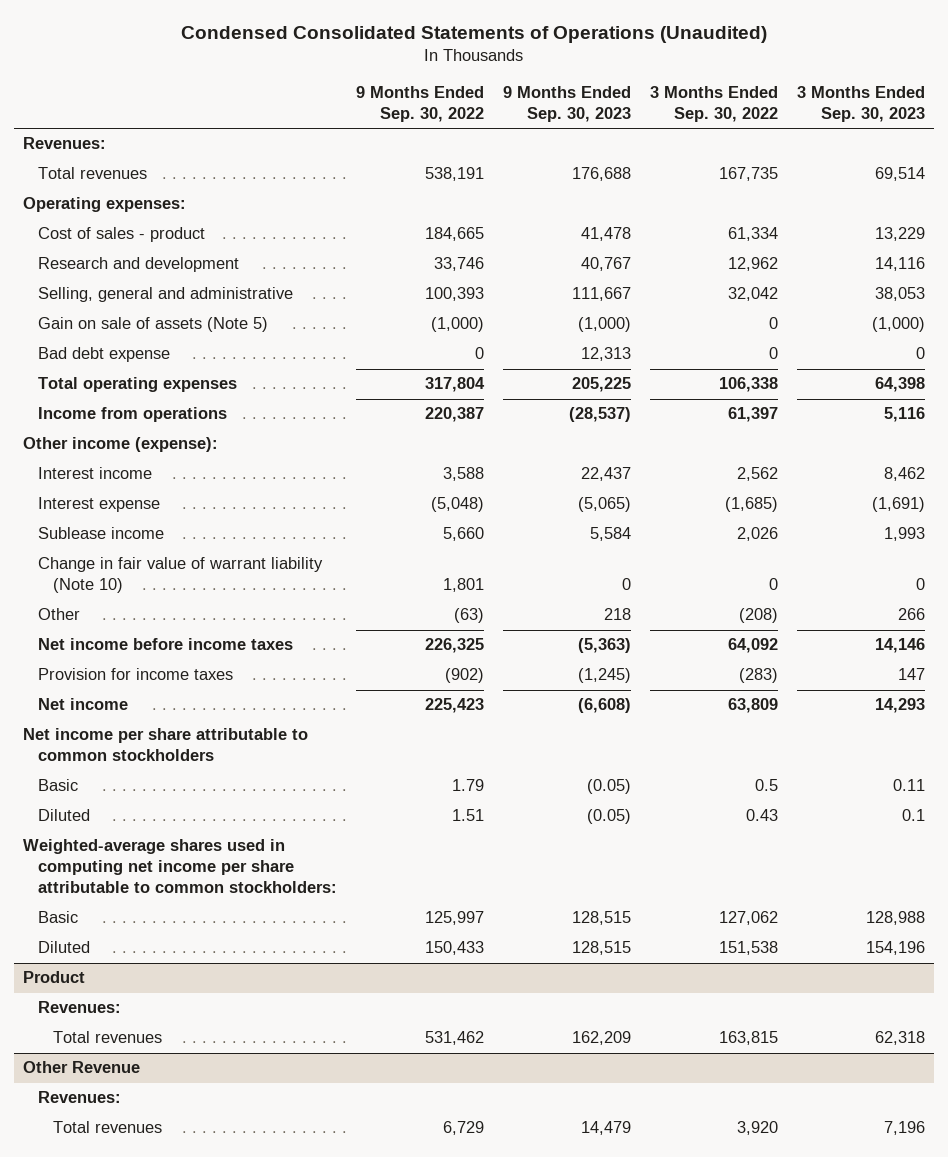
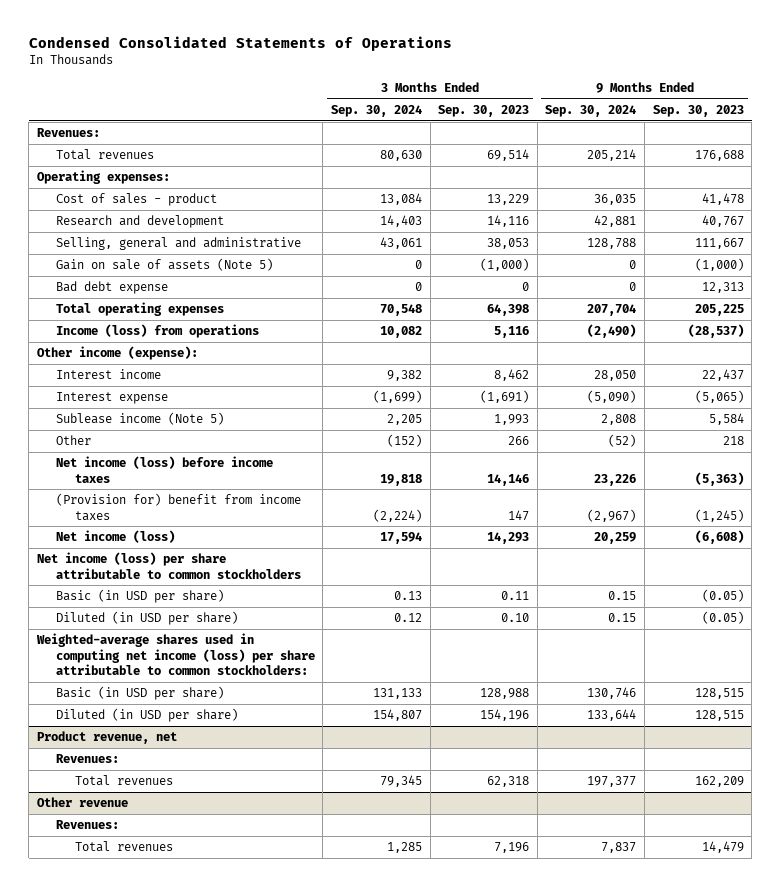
[181,26,768,44] Condensed Consolidated Statements of Operations (Unaudited) -> [28,35,452,51] Condensed Consolidated Statements of Operations
[356,86,485,123] 9 Months Ended Sep. 30, 2022 -> none
[649,86,778,123] 3 Months Ended Sep. 30, 2022 -> none
none -> [330,104,422,117] Sep. 30, 2024
none -> [545,104,637,117] Sep. 30, 2024
[38,407,228,423] Income from operations -> [55,324,259,339] Income (loss) from operations
[38,557,324,594] Change in fair value of warrant liability (Note 10) -> none
[38,527,165,540] Sublease income -> [55,412,224,426] Sublease income (Note 5)
[38,638,294,651] Net income before income taxes -> [55,456,273,483] Net income (loss) before income taxes
[38,668,234,681] Provision for income taxes -> [55,493,301,521] (Provision for) benefit from income taxes
[38,698,129,711] Net income -> [55,530,175,544] Net income (loss)
[23,728,309,762] Net income per share attributable to common stockholders -> [36,552,301,579] Net income (loss) per share attributable to common stockholders
[38,779,79,792] Basic -> [55,589,224,604] Basic (in USD per share)
[38,809,91,822] Diluted -> [55,611,238,626] Diluted (in USD per share)
[901,809,925,822] 0.1 -> [501,613,530,623] 0.10
[23,839,338,894] Weighted-average shares used in computing net income per share attributable to common stockholders: -> [35,633,315,675] Weighted-average shares used in computing net income (loss) per share attributable to common stockholders:
[38,911,79,924] Basic -> [55,686,224,701] Basic (in USD per share)
[38,941,91,954] Diluted -> [55,708,238,723] Diluted (in USD per share)
[23,971,86,984] Product -> [36,731,177,745] Product revenue, net
[23,1061,141,1074] Other Revenue -> [36,797,128,808] Other revenue

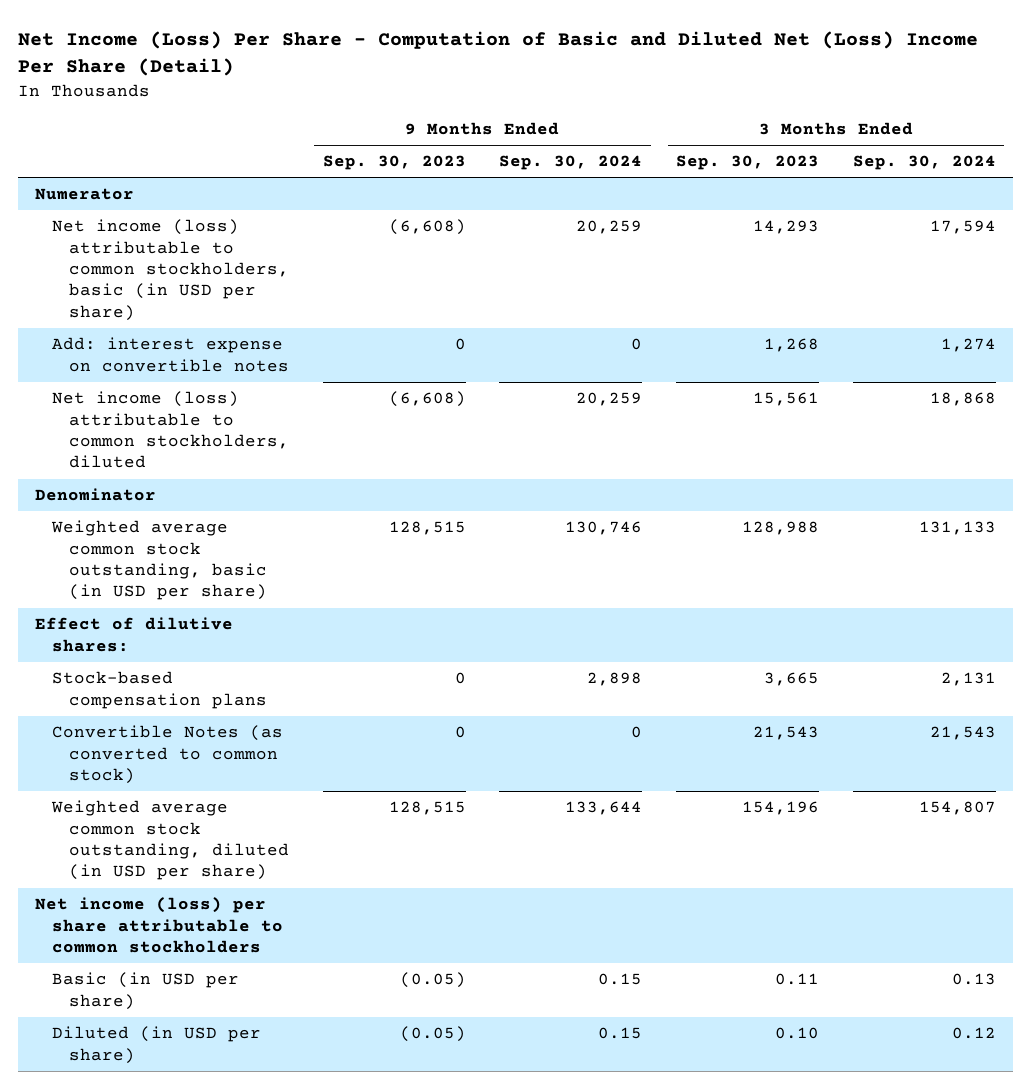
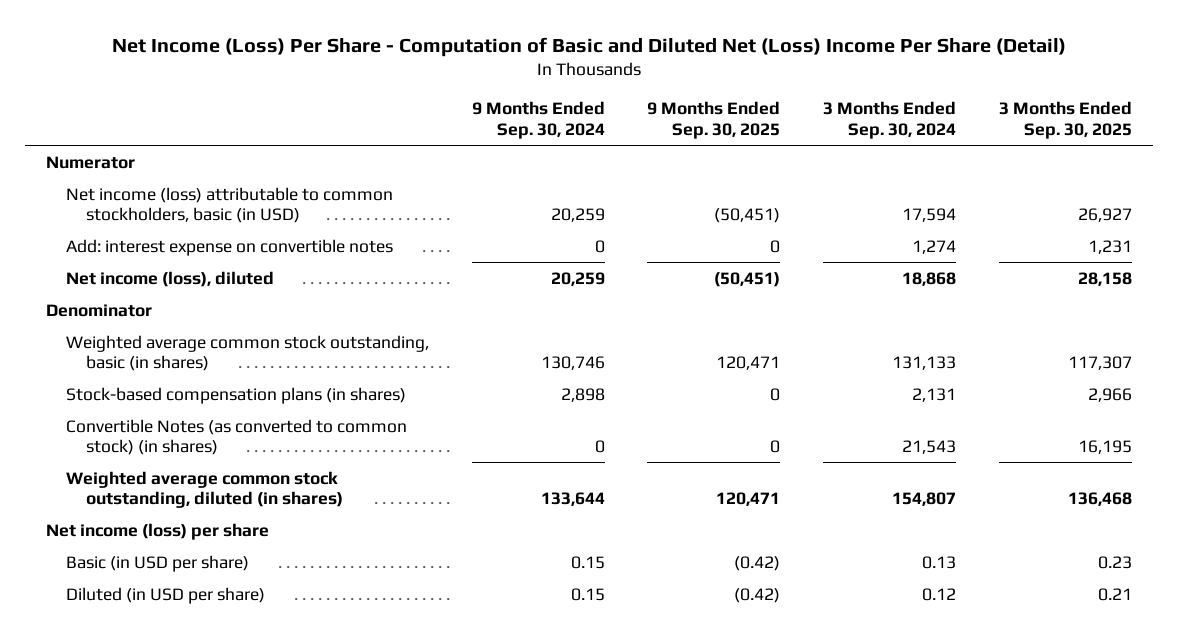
[322,155,466,171] Sep. 30, 2023 -> none
[676,155,820,171] Sep. 30, 2023 -> none
none -> [647,101,781,139] 9 Months Ended Sep. 30, 2025
none -> [998,101,1132,139] 3 Months Ended Sep. 30, 2025
[52,219,289,321] Net income (loss) attributable to common stockholders, basic (in USD per share) -> [66,186,394,224] Net income (loss) attributable to common stockholders, basic (in USD)
[52,391,289,469] Net income (loss) attributable to common stockholders, diluted -> [66,270,275,287] Net income (loss), diluted
[35,617,234,652] Effect of dilutive shares: -> none
[51,520,267,601] Weighted average common stock outstanding, basic (in USD per share) -> [66,334,430,372] Weighted average common stock outstanding, basic (in shares)
[52,671,267,709] Stock-based compensation plans -> [66,386,407,404] Stock-based compensation plans (in shares)
[52,725,284,785] Convertible Notes (as converted to common stock) -> [66,418,408,456] Convertible Notes (as converted to common stock) (in shares)
[51,800,289,881] Weighted average common stock outstanding, diluted (in USD per share) -> [66,470,343,509] Weighted average common stock outstanding, diluted (in shares)
[35,897,284,954] Net income (loss) per share attributable to common stockholders -> [46,522,270,540] Net income (loss) per share

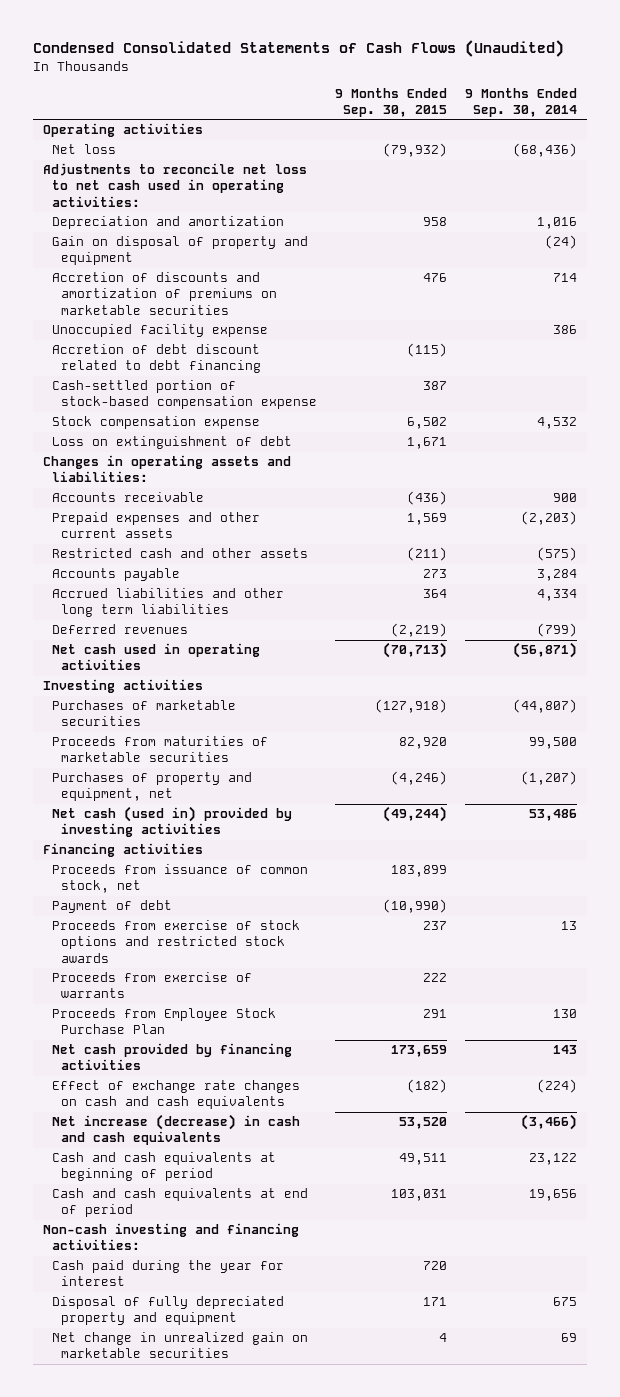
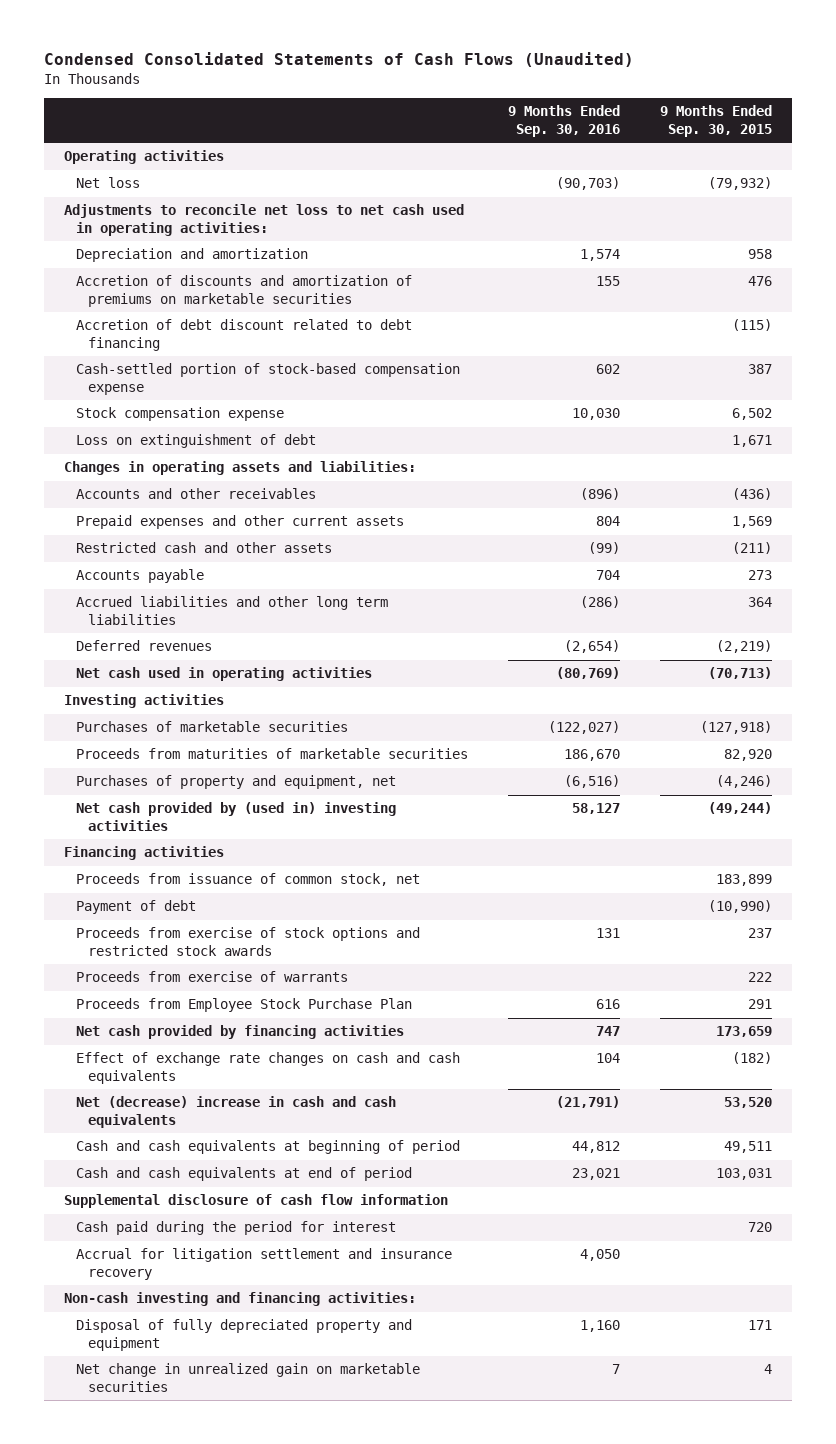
[465,87,578,118] 9 Months Ended Sep. 30, 2014 -> none
none -> [508,105,621,138] 9 Months Ended Sep. 30, 2016
[51,236,308,266] Gain on disposal of property and equipment -> none
[51,324,268,338] Unoccupied facility expense -> none
[51,492,204,503] Accounts receivable -> [75,488,316,500] Accounts and other receivables
[51,806,292,838] Net cash (used in) provided by investing activities -> [75,802,396,832] Net cash provided by (used in) investing activities
[51,1114,300,1146] Net increase (decrease) in cash and cash equivalents -> [75,1096,396,1129] Net (decrease) increase in cash and cash equivalents
none -> [64,1194,449,1209] Supplemental disclosure of cash flow information
none -> [75,1221,396,1236] Cash paid during the period for interest
none -> [75,1248,452,1281] Accrual for litigation settlement and insurance recovery
[51,1260,284,1287] Cash paid during the year for interest -> none

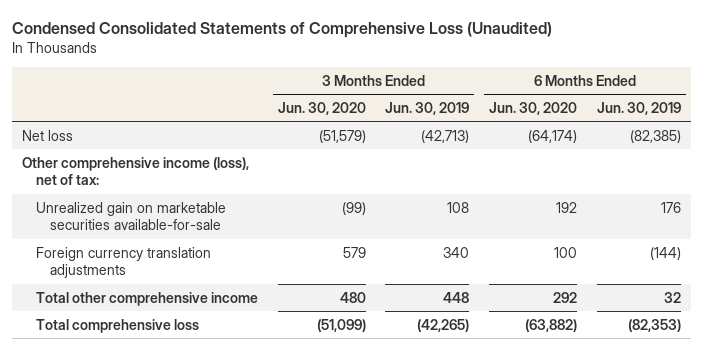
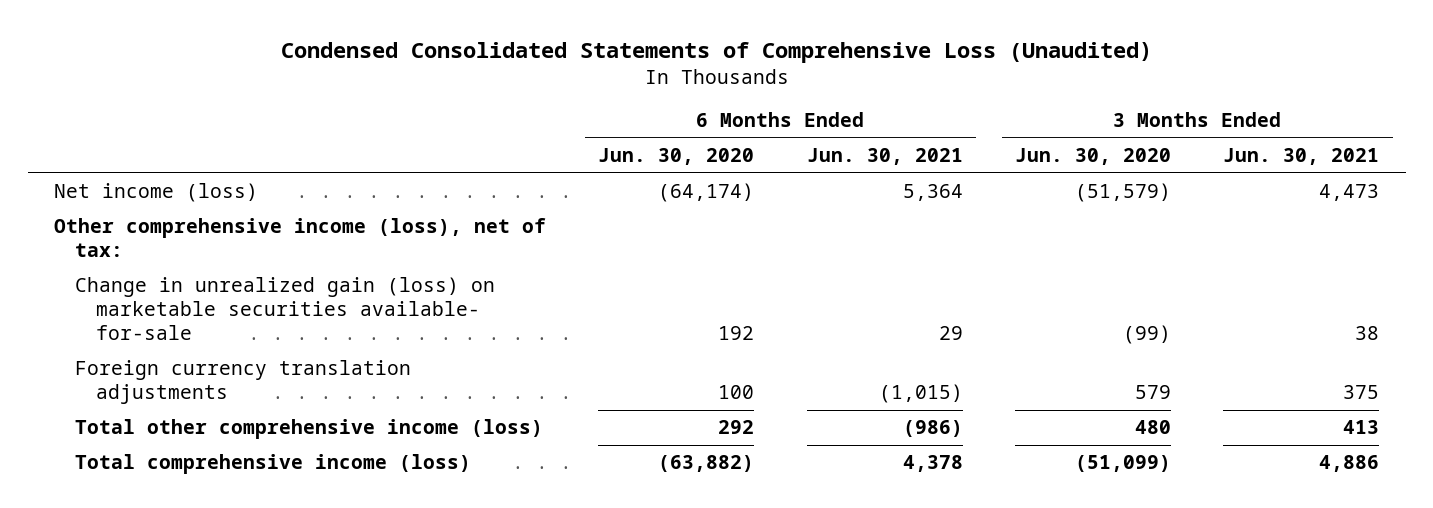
[385,101,470,115] Jun. 30, 2019 -> none
[597,101,682,115] Jun. 30, 2019 -> none
none -> [806,148,963,166] Jun. 30, 2021
none -> [1223,148,1380,166] Jun. 30, 2021
[22,129,74,141] Net loss -> [53,183,258,203] Net income (loss)
[35,201,226,231] Unrealized gain on marketable securities available-for-sale -> [75,277,496,341] Change in unrealized gain (loss) on marketable securities available- for-sale
[35,291,258,306] Total other comprehensive income -> [75,419,544,440] Total other comprehensive income (loss)
[35,318,199,333] Total comprehensive loss -> [75,454,472,475] Total comprehensive income (loss)

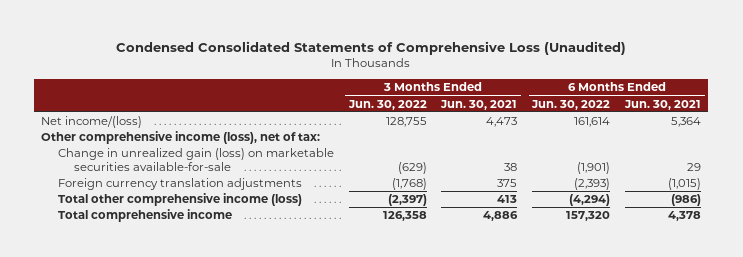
[598,148,755,166] Jun. 30, 2020 -> none
[1015,148,1172,166] Jun. 30, 2020 -> none
none -> [347,99,427,110] Jun. 30, 2022
none -> [531,99,611,110] Jun. 30, 2022
[53,183,258,203] Net income (loss) -> [41,116,143,129] Net income/(loss)
[75,277,496,341] Change in unrealized gain (loss) on marketable securities available- for-sale -> [57,148,334,171] Change in unrealized gain (loss) on marketable securities available-for-sale
[75,454,472,475] Total comprehensive income (loss) -> [57,209,232,223] Total comprehensive income

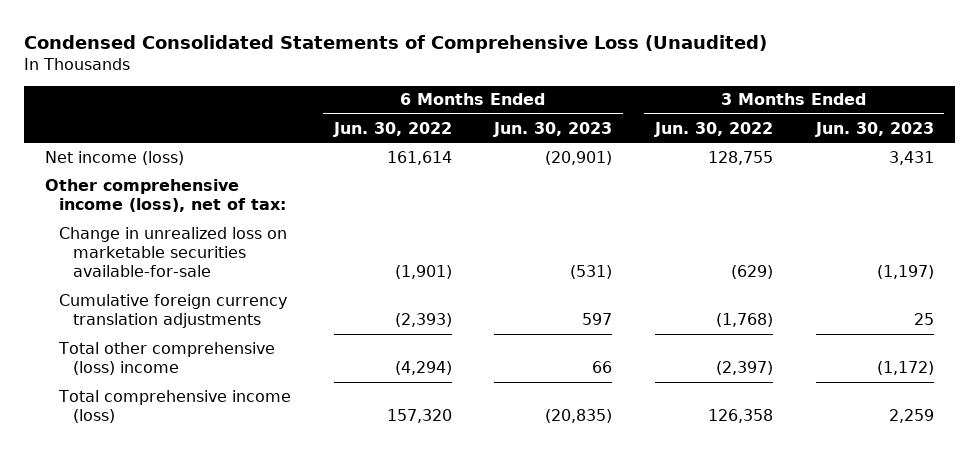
[440,99,518,110] Jun. 30, 2021 -> none
[624,99,702,110] Jun. 30, 2021 -> none
none -> [493,121,613,137] Jun. 30, 2023
none -> [814,121,934,137] Jun. 30, 2023
[41,116,143,129] Net income/(loss) -> [45,150,185,165] Net income (loss)
[57,148,334,171] Change in unrealized gain (loss) on marketable securities available-for-sale -> [59,226,288,278] Change in unrealized loss on marketable securities available-for-sale
[57,178,302,191] Foreign currency translation adjustments -> [59,293,288,329] Cumulative foreign currency translation adjustments
[57,193,302,207] Total other comprehensive income (loss) -> [58,341,276,376] Total other comprehensive (loss) income
[57,209,232,223] Total comprehensive income -> [58,389,292,424] Total comprehensive income (loss)

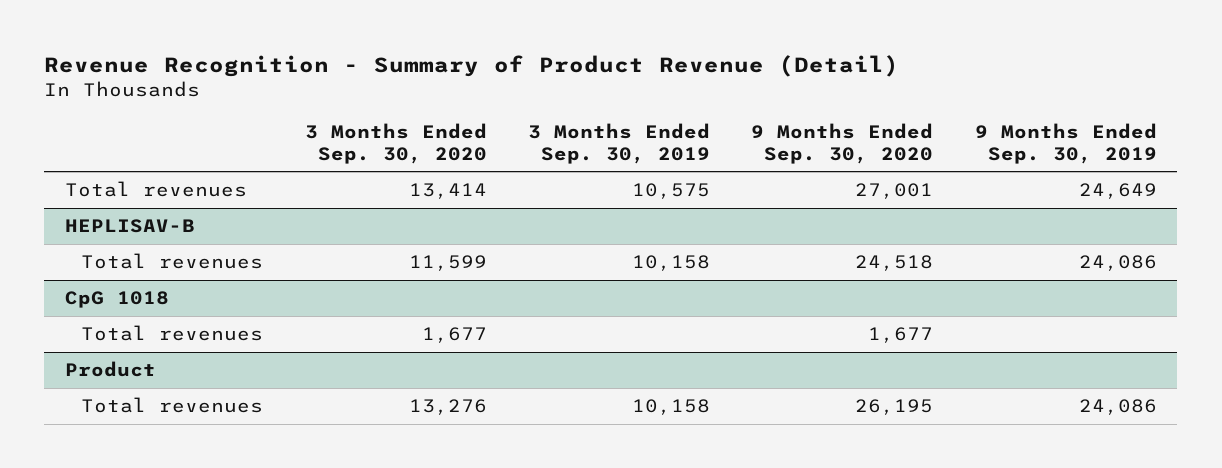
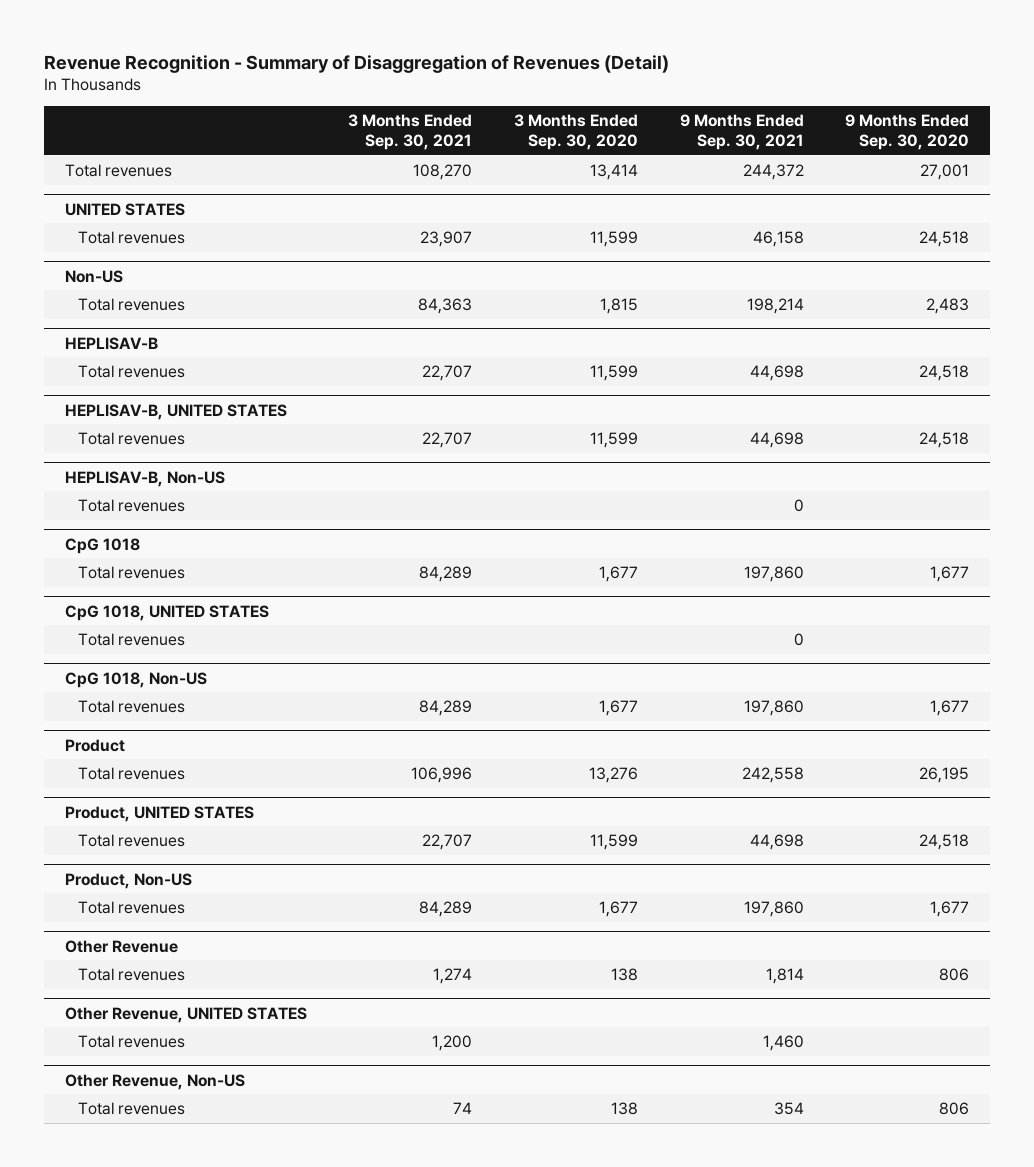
[44,54,900,77] Revenue Recognition - Summary of Product Revenue (Detail) -> [43,54,669,73] Revenue Recognition - Summary of Disaggregation of Revenues (Detail)
[528,122,711,164] 3 Months Ended Sep. 30, 2019 -> none
[974,122,1157,164] 9 Months Ended Sep. 30, 2019 -> none
none -> [348,114,473,151] 3 Months Ended Sep. 30, 2021
none -> [679,114,804,151] 9 Months Ended Sep. 30, 2021
none -> [64,202,185,216] UNITED STATES
none -> [77,230,185,244] Total revenues
none -> [64,269,123,283] Non-US
none -> [77,297,185,311] Total revenues
none -> [64,403,287,420] HEPLISAV-B, UNITED STATES
none -> [77,431,185,445] Total revenues
none -> [64,470,225,487] HEPLISAV-B, Non-US
none -> [77,498,185,512] Total revenues
none -> [64,604,269,621] CpG 1018, UNITED STATES
none -> [77,632,185,646] Total revenues
none -> [64,671,207,688] CpG 1018, Non-US
none -> [77,699,185,713] Total revenues
none -> [64,805,254,822] Product, UNITED STATES
none -> [77,833,185,847] Total revenues
none -> [64,872,192,889] Product, Non-US
none -> [77,900,185,914] Total revenues
none -> [64,939,178,953] Other Revenue
none -> [77,967,185,981] Total revenues
none -> [64,1006,307,1023] Other Revenue, UNITED STATES
none -> [77,1034,185,1048] Total revenues
none -> [64,1073,245,1090] Other Revenue, Non-US
none -> [77,1101,185,1115] Total revenues

